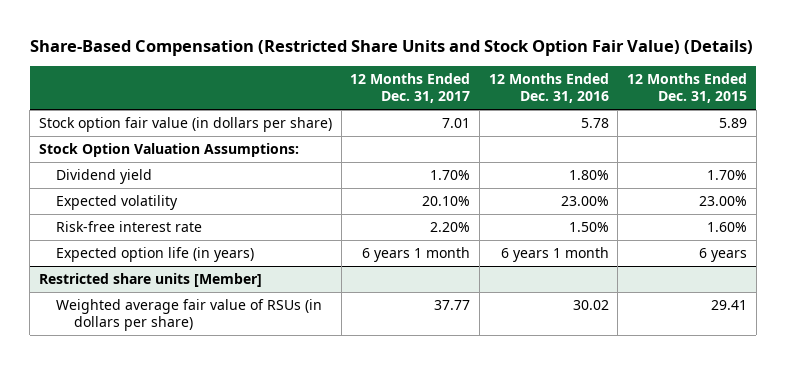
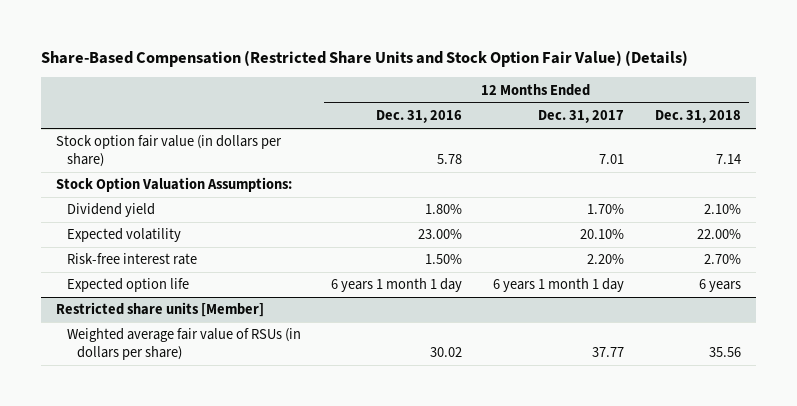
[627,73,748,104] 12 Months Ended Dec. 31, 2015 -> none
none -> [654,110,741,124] Dec. 31, 2018
[56,247,255,263] Expected option life (in years) -> [66,278,189,293] Expected option life
[362,247,471,263] 6 years 1 month -> [493,278,625,293] 6 years 1 month 1 day
[500,247,609,263] 6 years 1 month -> [331,278,463,293] 6 years 1 month 1 day

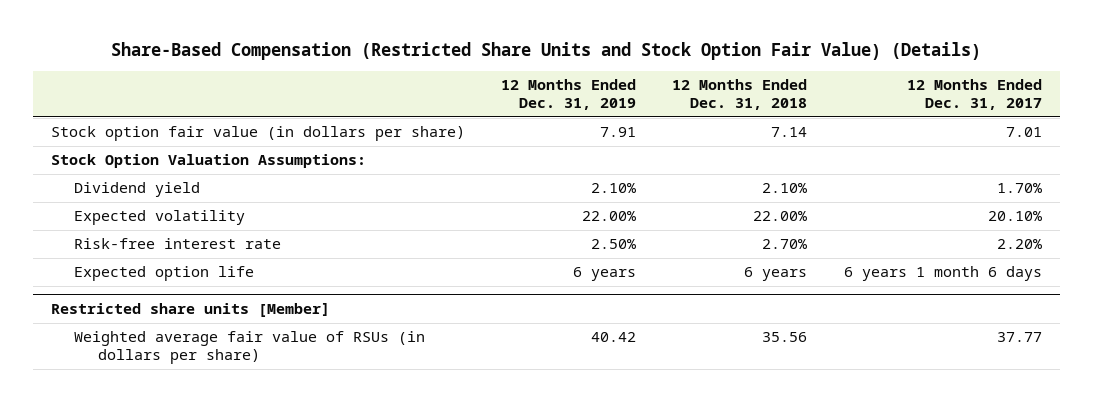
[376,110,463,124] Dec. 31, 2016 -> none
none -> [501,79,637,110] 12 Months Ended Dec. 31, 2019
[493,278,625,293] 6 years 1 month 1 day -> [843,266,1042,282] 6 years 1 month 6 days

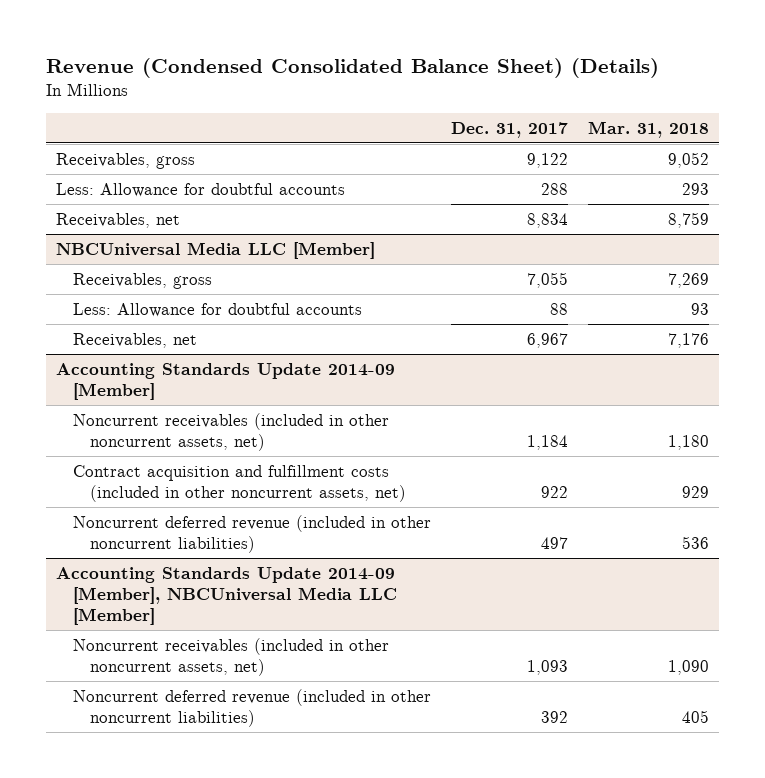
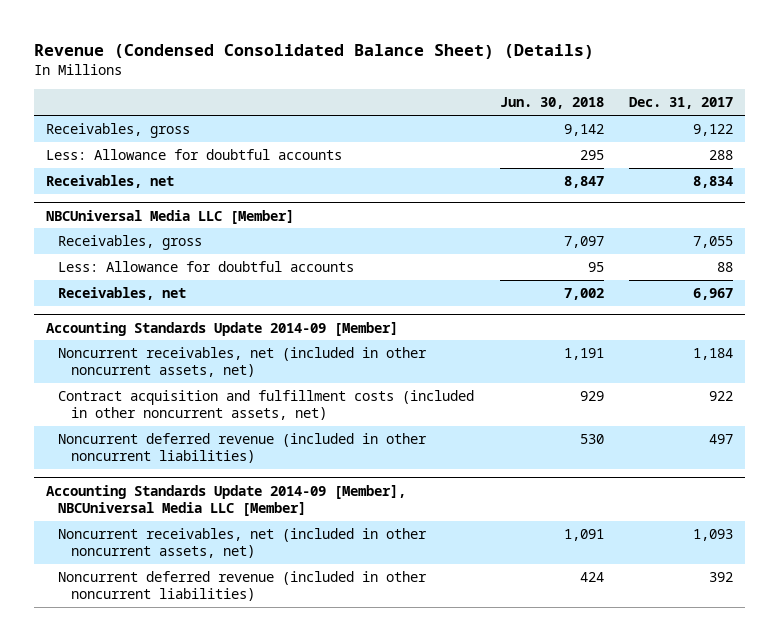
[587,120,709,138] Mar. 31, 2018 -> none
none -> [499,97,604,110] Jun. 30, 2018
[73,412,390,451] Noncurrent receivables (included in other noncurrent assets, net) -> [58,346,428,378] Noncurrent receivables, net (included in other noncurrent assets, net)
[73,637,390,676] Noncurrent receivables (included in other noncurrent assets, net) -> [58,527,428,559] Noncurrent receivables, net (included in other noncurrent assets, net)

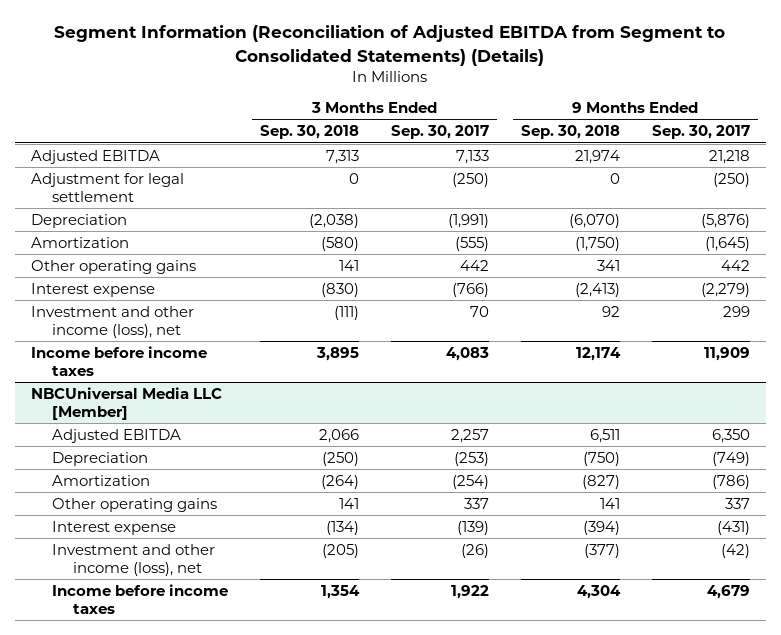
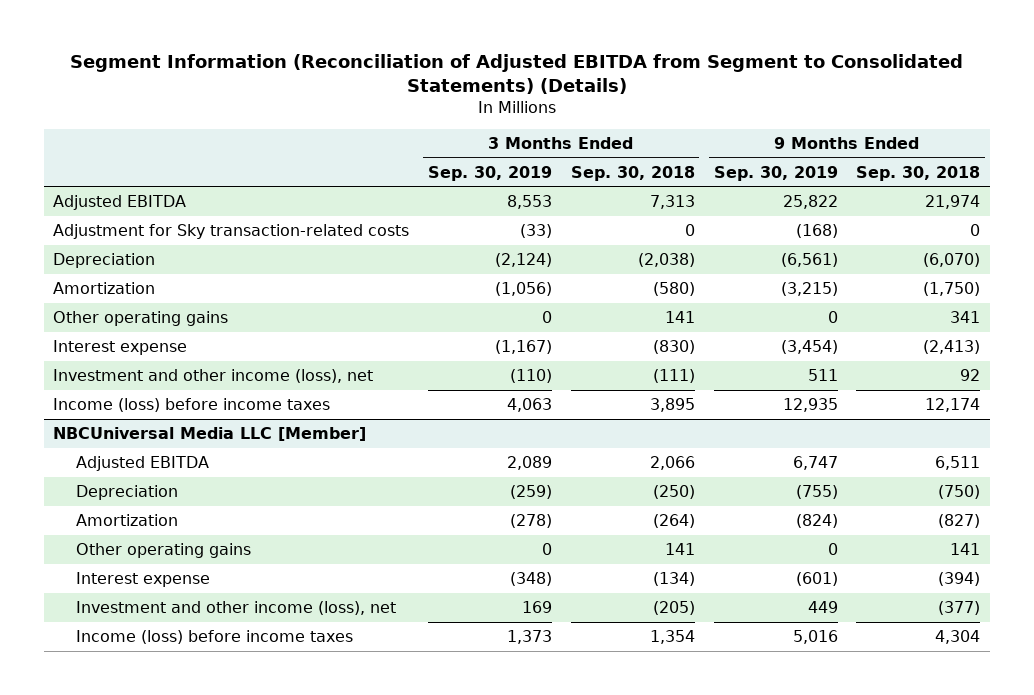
[390,125,489,140] Sep. 30, 2017 -> none
[651,125,750,140] Sep. 30, 2017 -> none
none -> [427,165,552,181] Sep. 30, 2019
none -> [713,165,838,181] Sep. 30, 2019
[31,172,185,202] Adjustment for legal settlement -> none
none -> [53,224,410,240] Adjustment for Sky transaction-related costs
[31,345,208,376] Income before income taxes -> [53,398,331,413] Income (loss) before income taxes
[52,583,229,614] Income before income taxes -> [76,630,354,645] Income (loss) before income taxes

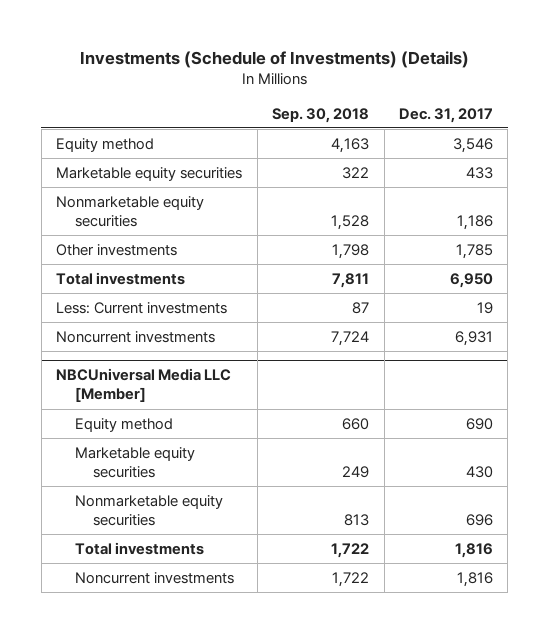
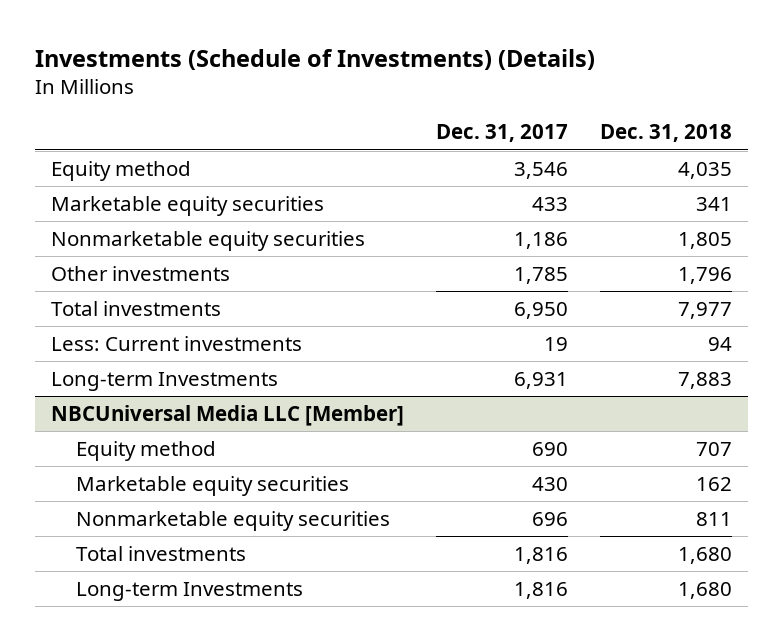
[272,107,370,123] Sep. 30, 2018 -> none
none -> [600,124,733,143] Dec. 31, 2018
[56,330,216,343] Noncurrent investments -> [51,371,279,391] Long-term Investments
[74,571,234,584] Noncurrent investments -> [75,581,303,601] Long-term Investments

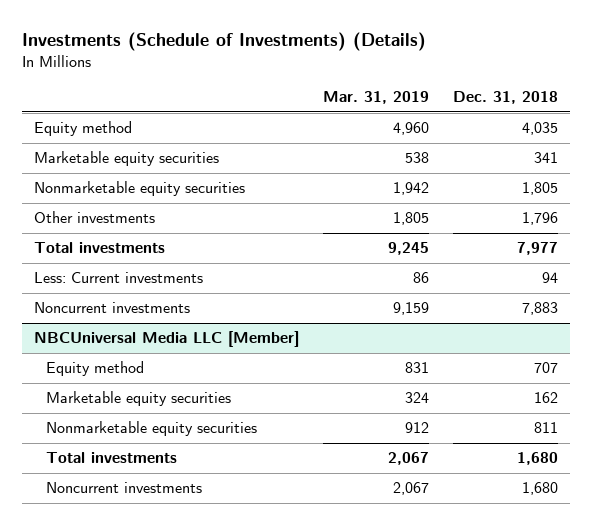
[436,124,569,143] Dec. 31, 2017 -> none
none -> [322,91,429,105] Mar. 31, 2019
[51,371,279,391] Long-term Investments -> [33,302,190,314] Noncurrent investments
[75,581,303,601] Long-term Investments -> [45,482,202,494] Noncurrent investments

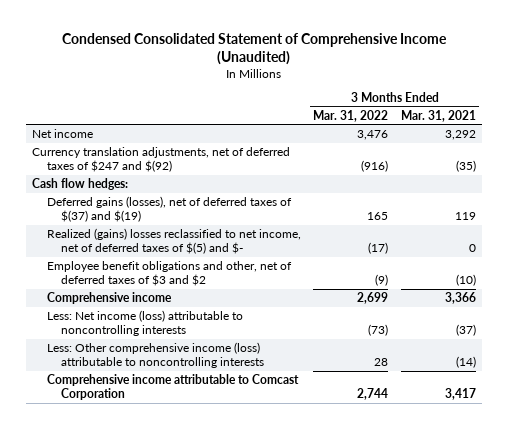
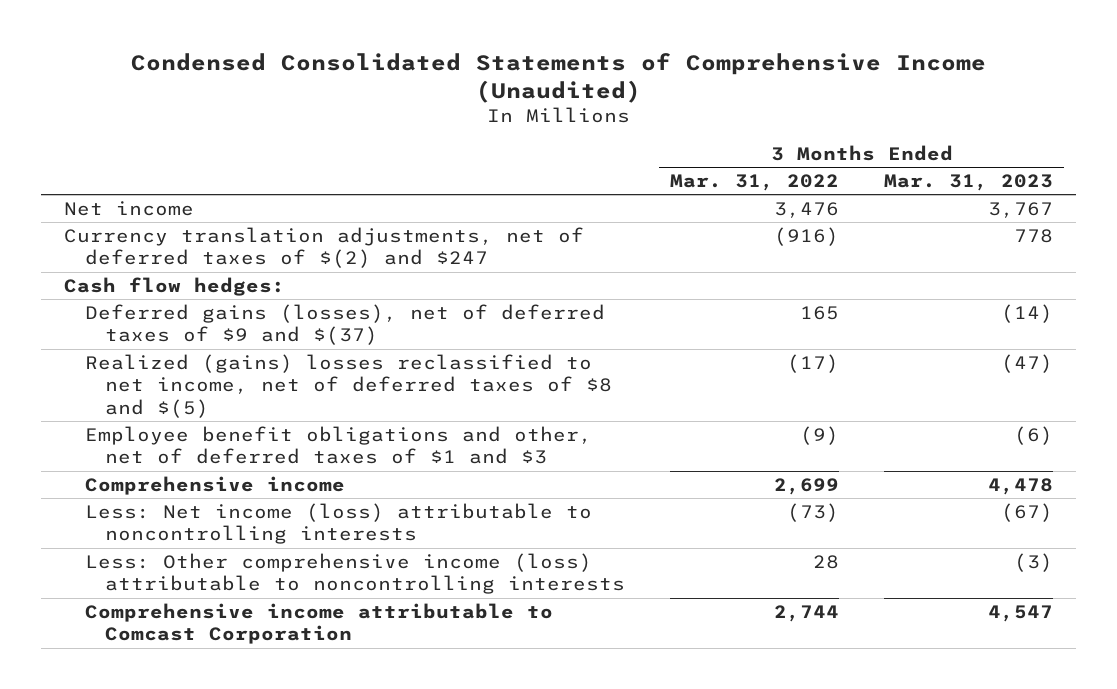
[62,32,448,66] Condensed Consolidated Statement of Comprehensive Income (Unaudited) -> [130,52,986,103] Condensed Consolidated Statements of Comprehensive Income (Unaudited)
[401,109,477,122] Mar. 31, 2021 -> none
none -> [884,173,1054,191] Mar. 31, 2023
[32,146,291,172] Currency translation adjustments, net of deferred taxes of $247 and $(92) -> [63,226,584,269] Currency translation adjustments, net of deferred taxes of $(2) and $247
[46,195,292,222] Deferred gains (losses), net of deferred taxes of $(37) and $(19) -> [84,303,605,346] Deferred gains (losses), net of deferred taxes of $9 and $(37)
[46,227,301,254] Realized (gains) losses reclassified to net income, net of deferred taxes of $(5) and $- -> [84,353,613,418] Realized (gains) losses reclassified to net income, net of deferred taxes of $8 and $(5)
[46,260,292,286] Employee benefit obligations and other, net of deferred taxes of $3 and $2 -> [84,425,592,465] Employee benefit obligations and other, net of deferred taxes of $1 and $3

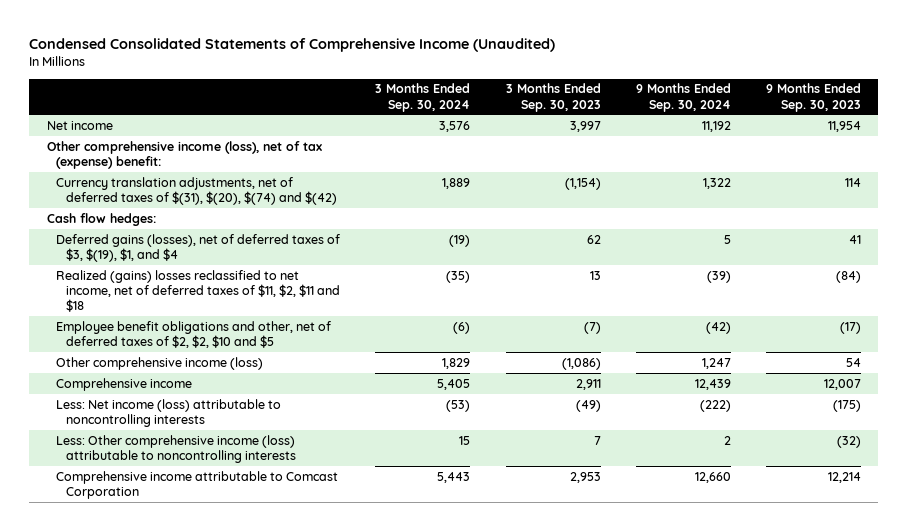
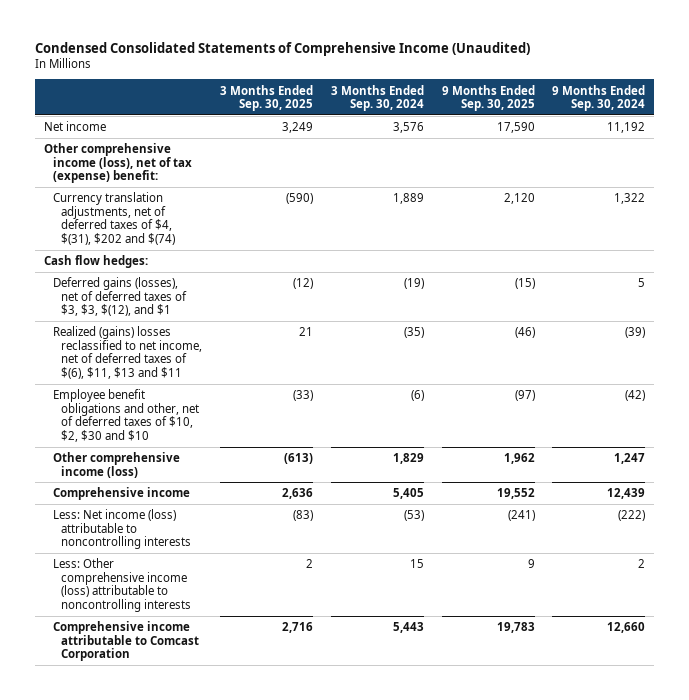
[505,83,601,112] 3 Months Ended Sep. 30, 2023 -> none
[765,83,861,112] 9 Months Ended Sep. 30, 2023 -> none
none -> [220,84,314,112] 3 Months Ended Sep. 30, 2025
none -> [441,84,535,112] 9 Months Ended Sep. 30, 2025
[56,176,337,206] Currency translation adjustments, net of deferred taxes of $(31), $(20), $(74) and $(42) -> [52,192,176,245] Currency translation adjustments, net of deferred taxes of $4, $(31), $202 and $(74)
[56,233,341,263] Deferred gains (losses), net of deferred taxes of $3, $(19), $1, and $4 -> [52,277,188,317] Deferred gains (losses), net of deferred taxes of $3, $3, $(12), and $1
[56,269,340,313] Realized (gains) losses reclassified to net income, net of deferred taxes of $11, $2, $11 and $18 -> [52,326,203,379] Realized (gains) losses reclassified to net income, net of deferred taxes of $(6), $11, $13 and $11
[56,320,332,349] Employee benefit obligations and other, net of deferred taxes of $2, $2, $10 and $5 -> [52,389,200,442] Employee benefit obligations and other, net of deferred taxes of $10, $2, $30 and $10

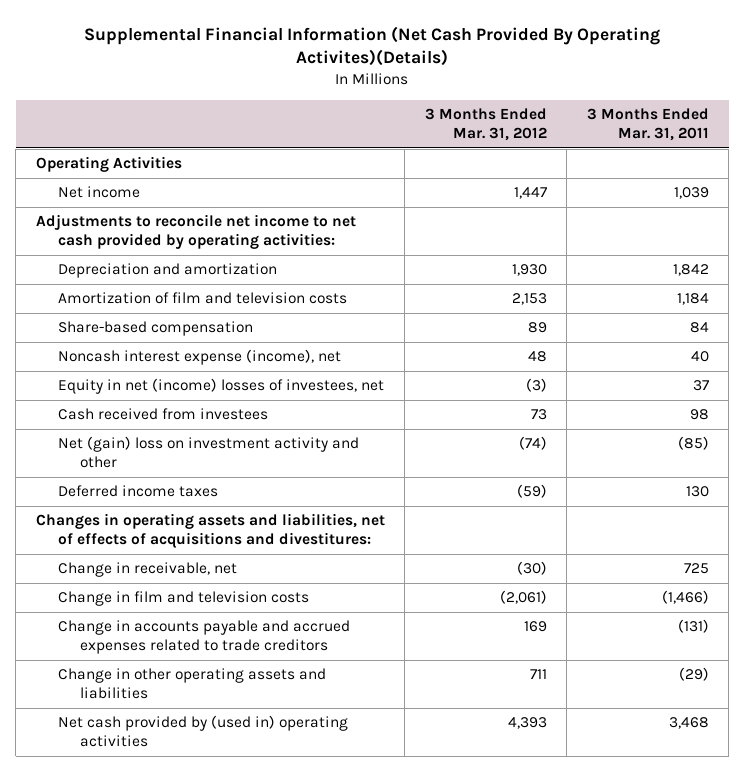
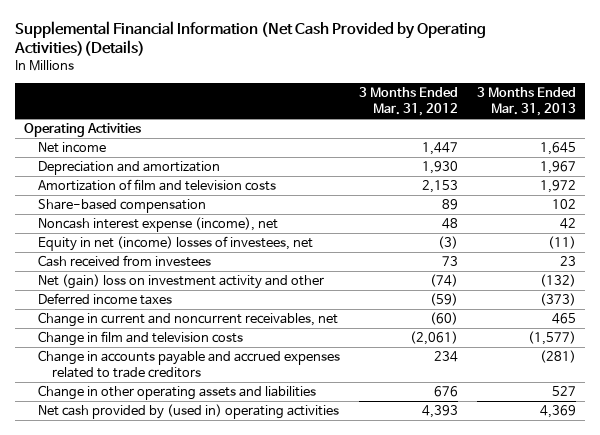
[84,25,661,67] Supplemental Financial Information (Net Cash Provided By Operating Activites)(Details) -> [13,21,486,57] Supplemental Financial Information (Net Cash Provided by Operating Activities)(Details)
[586,108,709,142] 3 Months Ended Mar. 31, 2011 -> none
none -> [476,87,576,116] 3 Months Ended Mar. 31, 2013
[35,214,356,250] Adjustments to reconcile net income to net cash provided by operating activities: -> none
[35,513,385,549] Changes in operating assets and liabilities, net of effects of acquisitions and divestitures: -> none
[57,562,237,578] Change in receivable, net -> none
none -> [37,312,338,328] Change in current and noncurrent receivables, net
[523,621,547,633] 169 -> [433,351,458,363] 234
[529,669,547,680] 711 -> [433,386,458,398] 676

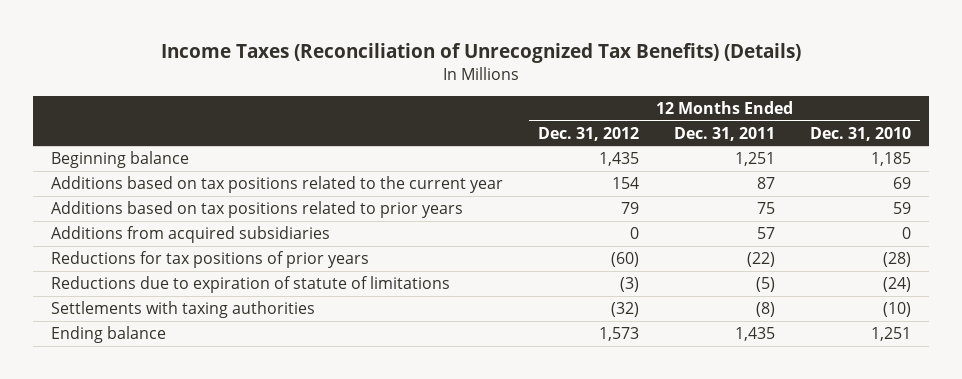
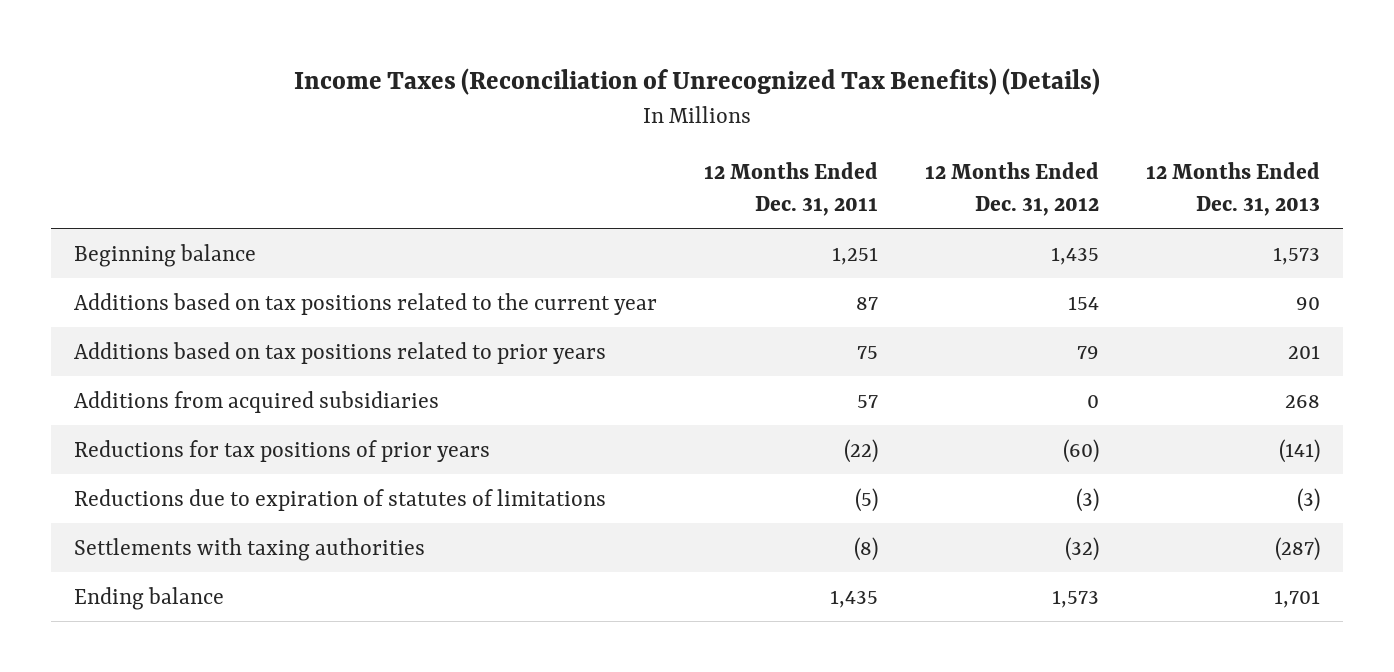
[810,126,912,141] Dec. 31, 2010 -> none
none -> [1146,162,1321,216] 12 Months Ended Dec. 31, 2013
[50,276,450,294] Reductions due to expiration of statute of limitations -> [74,488,607,511] Reductions due to expiration of statutes of limitations

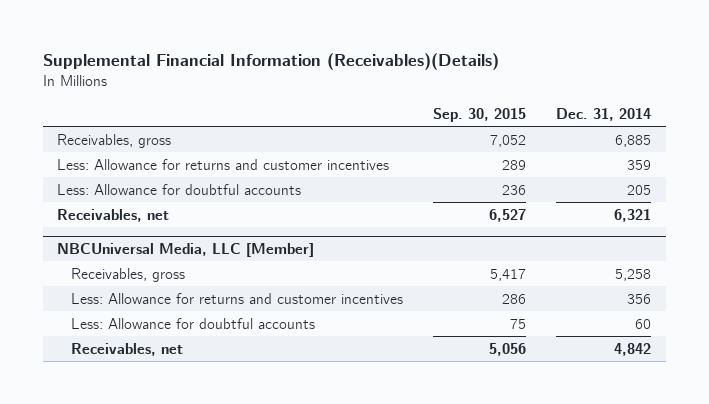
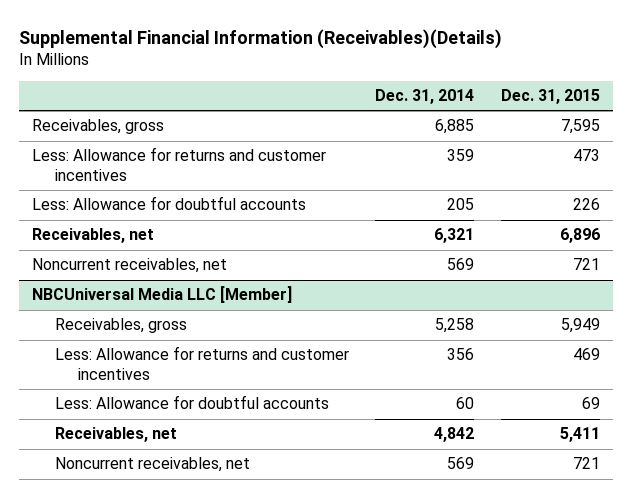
[433,107,527,122] Sep. 30, 2015 -> none
none -> [500,89,600,105] Dec. 31, 2015
none -> [32,258,228,274] Noncurrent receivables, net
[57,242,315,257] NBCUniversal Media, LLC [Member] -> [32,286,293,304] NBCUniversal Media LLC [Member]
none -> [54,457,250,473] Noncurrent receivables, net

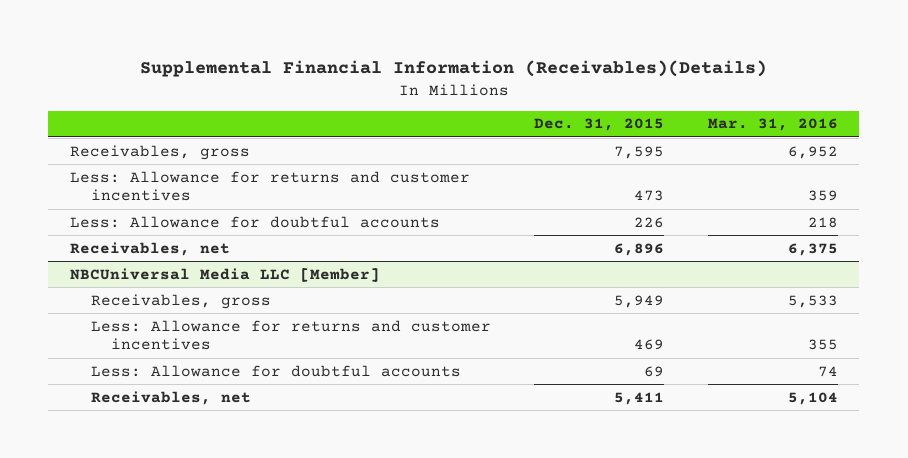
[375,89,475,105] Dec. 31, 2014 -> none
none -> [707,118,838,132] Mar. 31, 2016
[32,258,228,274] Noncurrent receivables, net -> none
[54,457,250,473] Noncurrent receivables, net -> none

